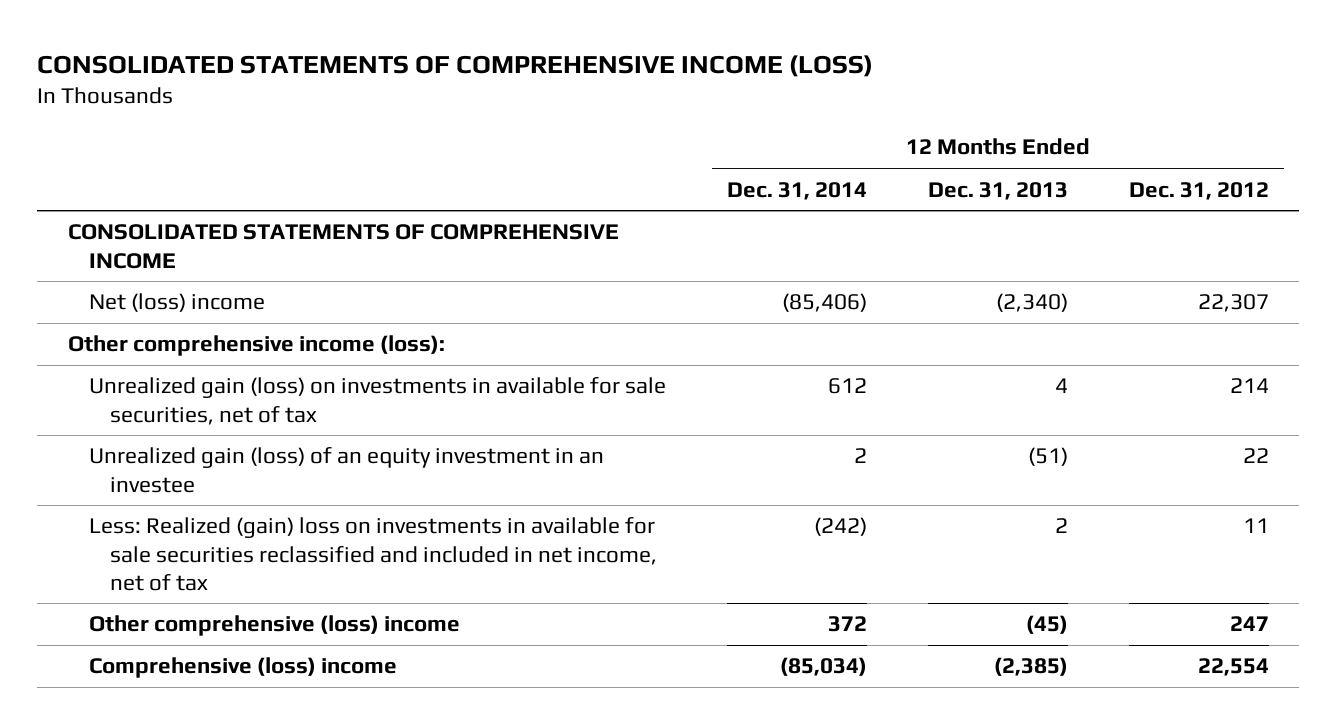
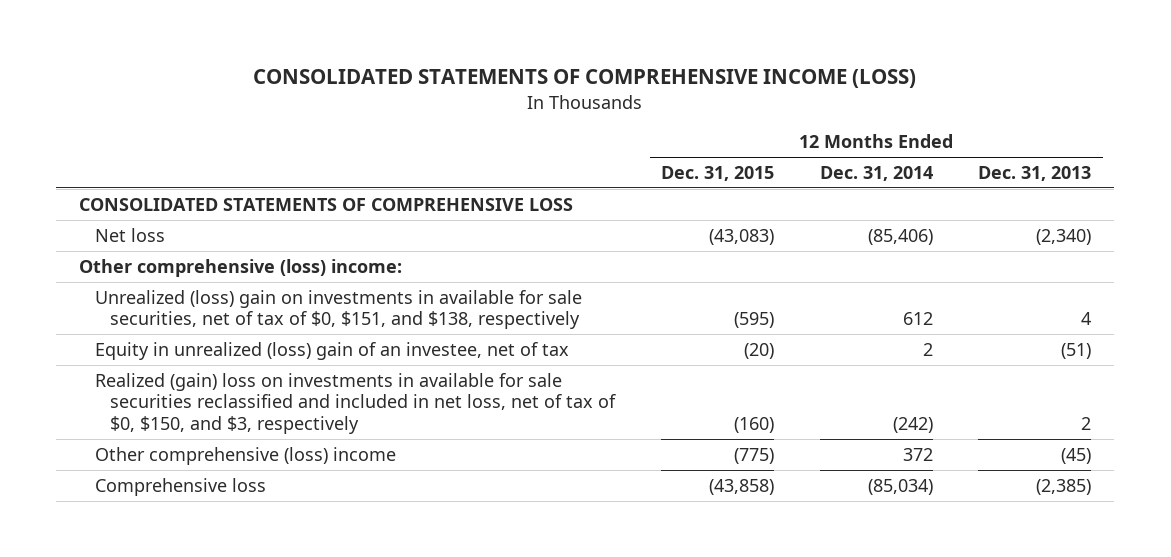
[1128,181,1269,200] Dec. 31, 2012 -> none
none -> [661,166,775,182] Dec. 31, 2015
[67,224,619,269] CONSOLIDATED STATEMENTS OF COMPREHENSIVE INCOME -> [79,197,574,211] CONSOLIDATED STATEMENTS OF COMPREHENSIVE LOSS
[88,293,265,313] Net (loss) income -> [94,227,165,242] Net loss
[67,335,445,357] Other comprehensive income (loss): -> [79,258,403,277] Other comprehensive (loss) income:
[88,377,666,425] Unrealized gain (loss) on investments in available for sale securities, net of tax -> [94,289,582,330] Unrealized (loss) gain on investments in available for sale securities, net of tax of $0, $151, and $138, respectively
[88,447,604,493] Unrealized gain (loss) of an equity investment in an investee -> [94,341,569,360] Equity in unrealized (loss) gain of an investee, net of tax
[88,517,657,591] Less: Realized (gain) loss on investments in available for sale securities reclassified and included in net income, net of tax -> [94,372,617,434] Realized (gain) loss on investments in available for sale securities reclassified and included in net loss, net of tax of $0, $150, and $3, respectively
[88,657,397,679] Comprehensive (loss) income -> [94,477,266,496] Comprehensive loss

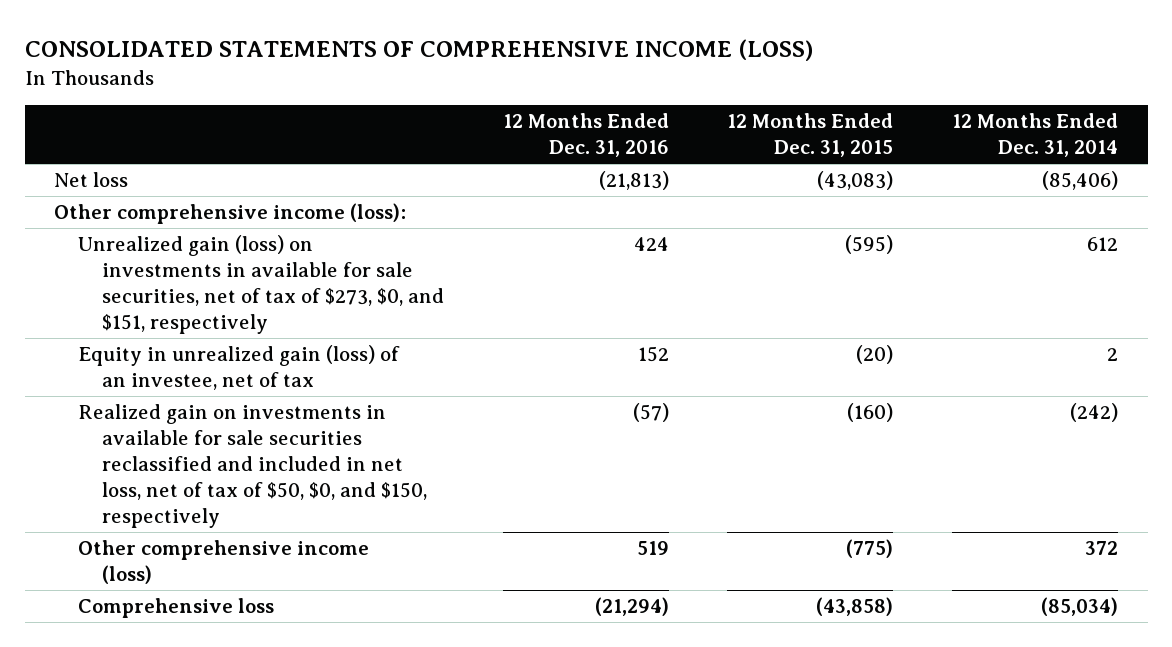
[978,166,1092,182] Dec. 31, 2013 -> none
none -> [502,113,669,158] 12 Months Ended Dec. 31, 2016
[79,197,574,211] CONSOLIDATED STATEMENTS OF COMPREHENSIVE LOSS -> none
[79,258,403,277] Other comprehensive (loss) income: -> [54,203,407,225] Other comprehensive income (loss):
[94,289,582,330] Unrealized (loss) gain on investments in available for sale securities, net of tax of $0, $151, and $138, respectively -> [77,235,444,335] Unrealized gain (loss) on investments in available for sale securities, net of tax of $273, $0, and $151, respectively
[94,341,569,360] Equity in unrealized (loss) gain of an investee, net of tax -> [77,345,400,391] Equity in unrealized gain (loss) of an investee, net of tax
[94,372,617,434] Realized (gain) loss on investments in available for sale securities reclassified and included in net loss, net of tax of $0, $150, and $3, respectively -> [77,404,427,529] Realized gain on investments in available for sale securities reclassified and included in net loss, net of tax of $50, $0, and $150, respectively
[94,446,396,465] Other comprehensive (loss) income -> [77,540,369,585] Other comprehensive income (loss)

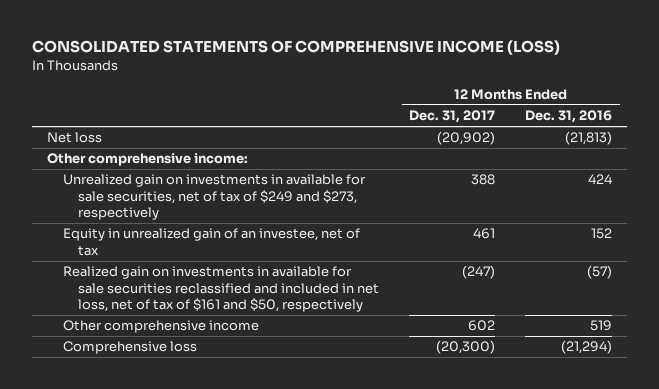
[727,113,894,158] 12 Months Ended Dec. 31, 2015 -> none
[952,113,1119,158] 12 Months Ended Dec. 31, 2014 -> none
none -> [409,110,496,124] Dec. 31, 2017
[54,203,407,225] Other comprehensive income (loss): -> [46,153,248,167] Other comprehensive income:
[77,235,444,335] Unrealized gain (loss) on investments in available for sale securities, net of tax of $273, $0, and $151, respectively -> [62,174,366,221] Unrealized gain on investments in available for sale securities, net of tax of $249 and $273, respectively
[77,345,400,391] Equity in unrealized gain (loss) of an investee, net of tax -> [62,228,360,256] Equity in unrealized gain of an investee, net of tax
[77,404,427,529] Realized gain on investments in available for sale securities reclassified and included in net loss, net of tax of $50, $0, and $150, respectively -> [62,266,380,313] Realized gain on investments in available for sale securities reclassified and included in net loss, net of tax of $161 and $50, respectively
[77,540,369,585] Other comprehensive income (loss) -> [62,320,259,334] Other comprehensive income

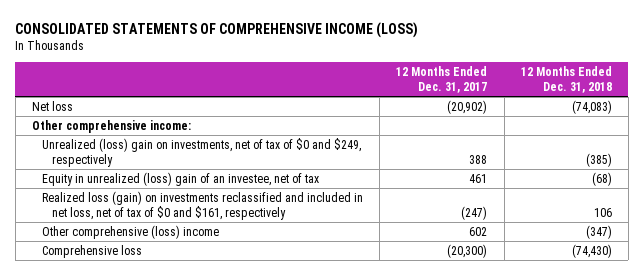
[525,110,613,124] Dec. 31, 2016 -> none
none -> [520,66,612,94] 12 Months Ended Dec. 31, 2018
[62,174,366,221] Unrealized gain on investments in available for sale securities, net of tax of $249 and $273, respectively -> [42,137,362,167] Unrealized (loss) gain on investments, net of tax of $0 and $249, respectively
[62,228,360,256] Equity in unrealized gain of an investee, net of tax -> [42,171,320,186] Equity in unrealized (loss) gain of an investee, net of tax
[62,266,380,313] Realized gain on investments in available for sale securities reclassified and included in net loss, net of tax of $161 and $50, respectively -> [42,190,364,220] Realized loss (gain) on investments reclassified and included in net loss, net of tax of $0 and $161, respectively
[62,320,259,334] Other comprehensive income -> [42,224,220,239] Other comprehensive (loss) income

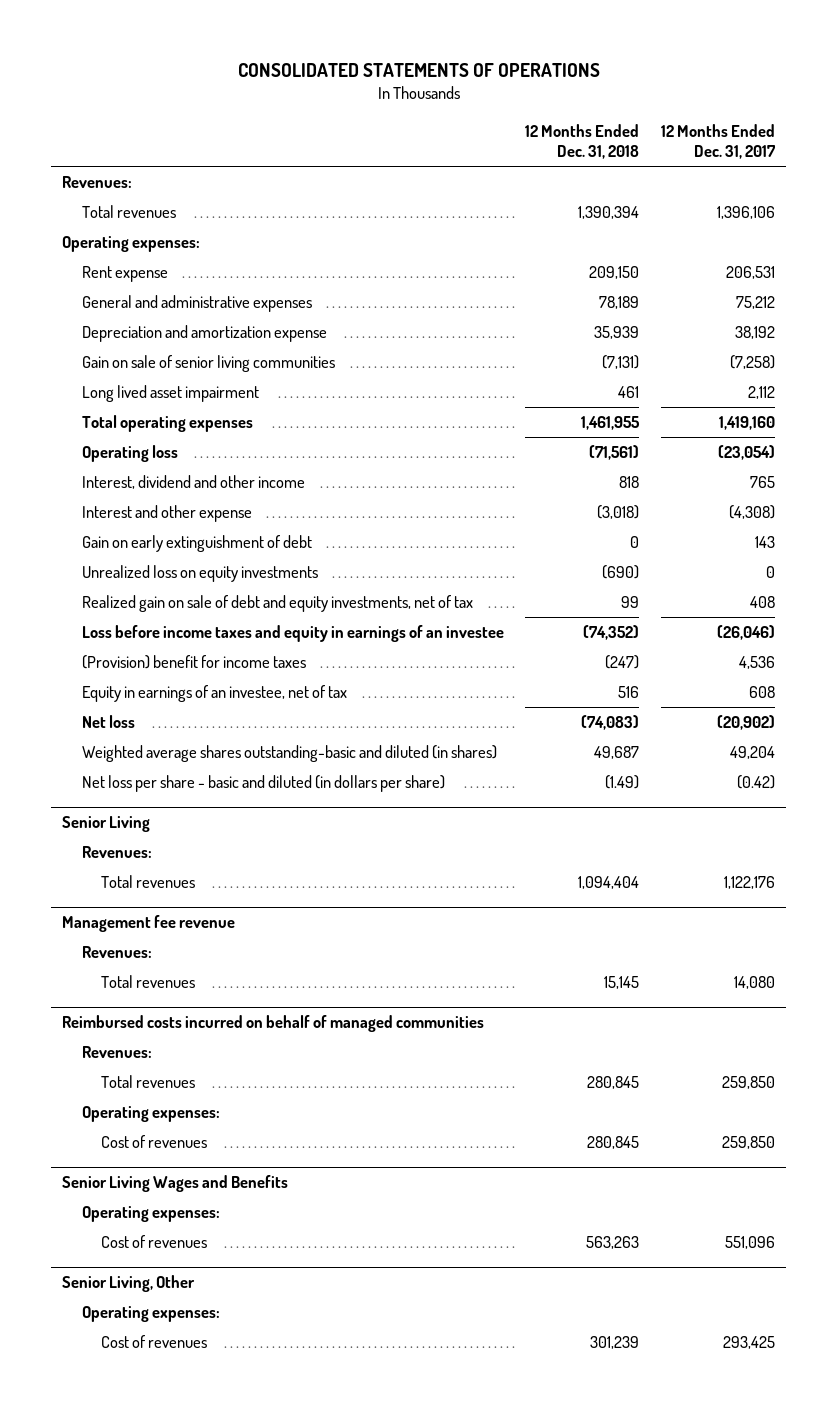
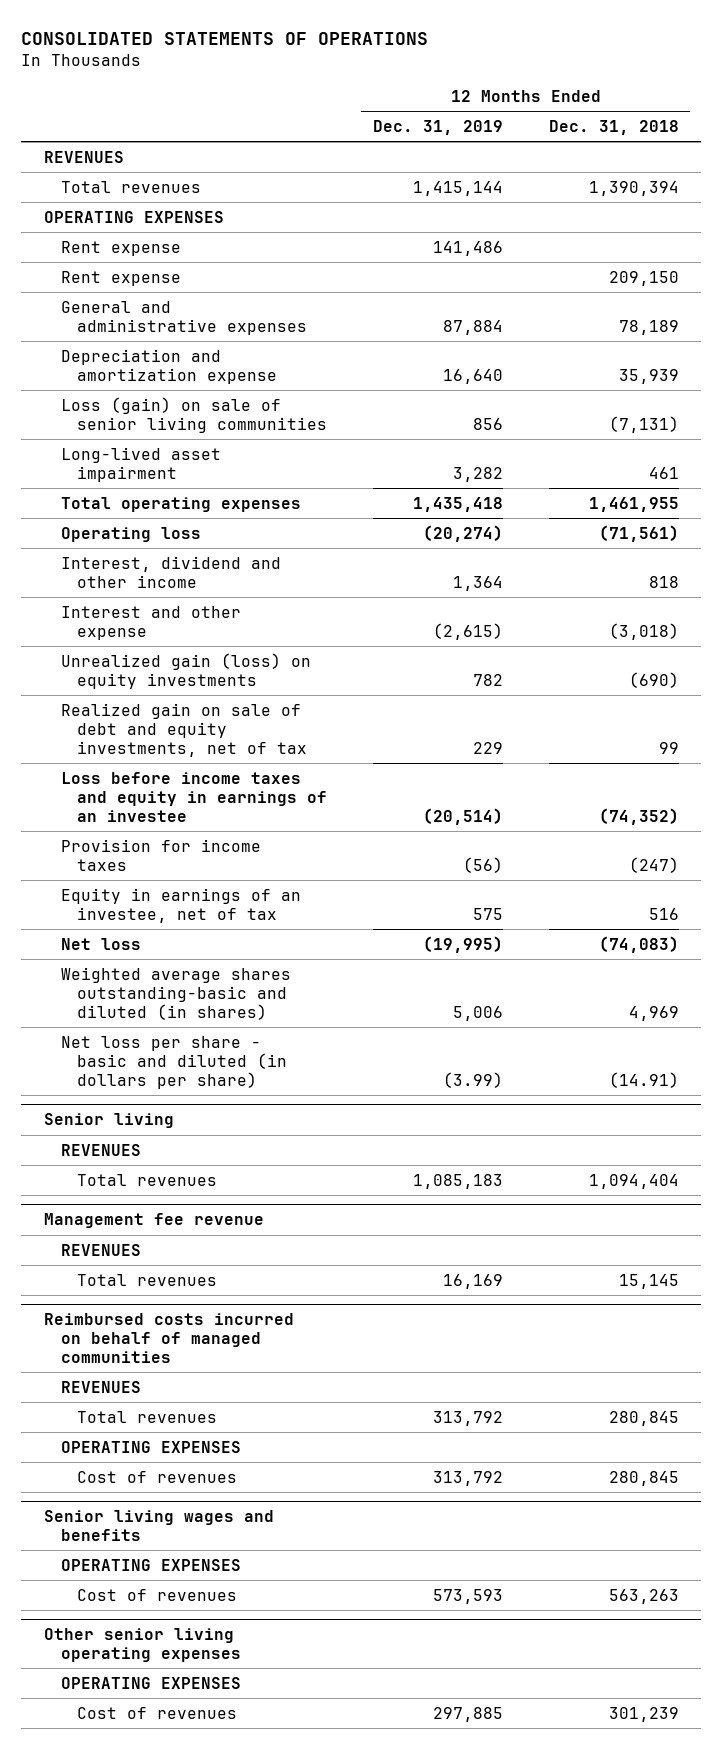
[661,123,777,160] 12 Months Ended Dec. 31, 2017 -> none
none -> [372,120,503,136] Dec. 31, 2019
[62,175,133,188] Revenues: -> [44,150,125,163] REVENUES
[62,235,201,252] Operating expenses: -> [44,210,225,223] OPERATING EXPENSES
none -> [60,240,181,256] Rent expense
[81,354,335,372] Gain on sale of senior living communities -> [60,396,328,433] Loss (gain) on sale of senior living communities
[81,384,259,402] Long lived asset impairment -> [60,446,221,482] Long-lived asset impairment
[81,534,312,552] Gain on early extinguishment of debt -> none
[81,564,318,582] Unrealized loss on equity investments -> [60,652,311,689] Unrealized gain (loss) on equity investments
[81,654,306,669] (Provision) benefit for income taxes -> [60,838,261,871] Provision for income taxes
[594,745,640,759] 49,687 -> [628,1005,679,1021] 4,969
[605,774,640,789] (1.49) -> [608,1071,679,1088] (14.91)
[62,816,151,833] Senior Living -> [44,1113,175,1129] Senior living
[81,845,152,858] Revenues: -> [60,1143,141,1156] REVENUES
[81,945,152,958] Revenues: -> [60,1243,141,1256] REVENUES
[81,1045,152,1058] Revenues: -> [60,1380,141,1393] REVENUES
[81,1105,220,1122] Operating expenses: -> [60,1440,241,1453] OPERATING EXPENSES
[62,1175,289,1193] Senior Living Wages and Benefits -> [44,1510,275,1542] Senior living wages and benefits
[81,1205,220,1222] Operating expenses: -> [60,1558,241,1571] OPERATING EXPENSES
[62,1275,196,1293] Senior Living, Other -> [44,1628,241,1663] Other senior living operating expenses
[81,1305,220,1322] Operating expenses: -> [60,1676,241,1689] OPERATING EXPENSES

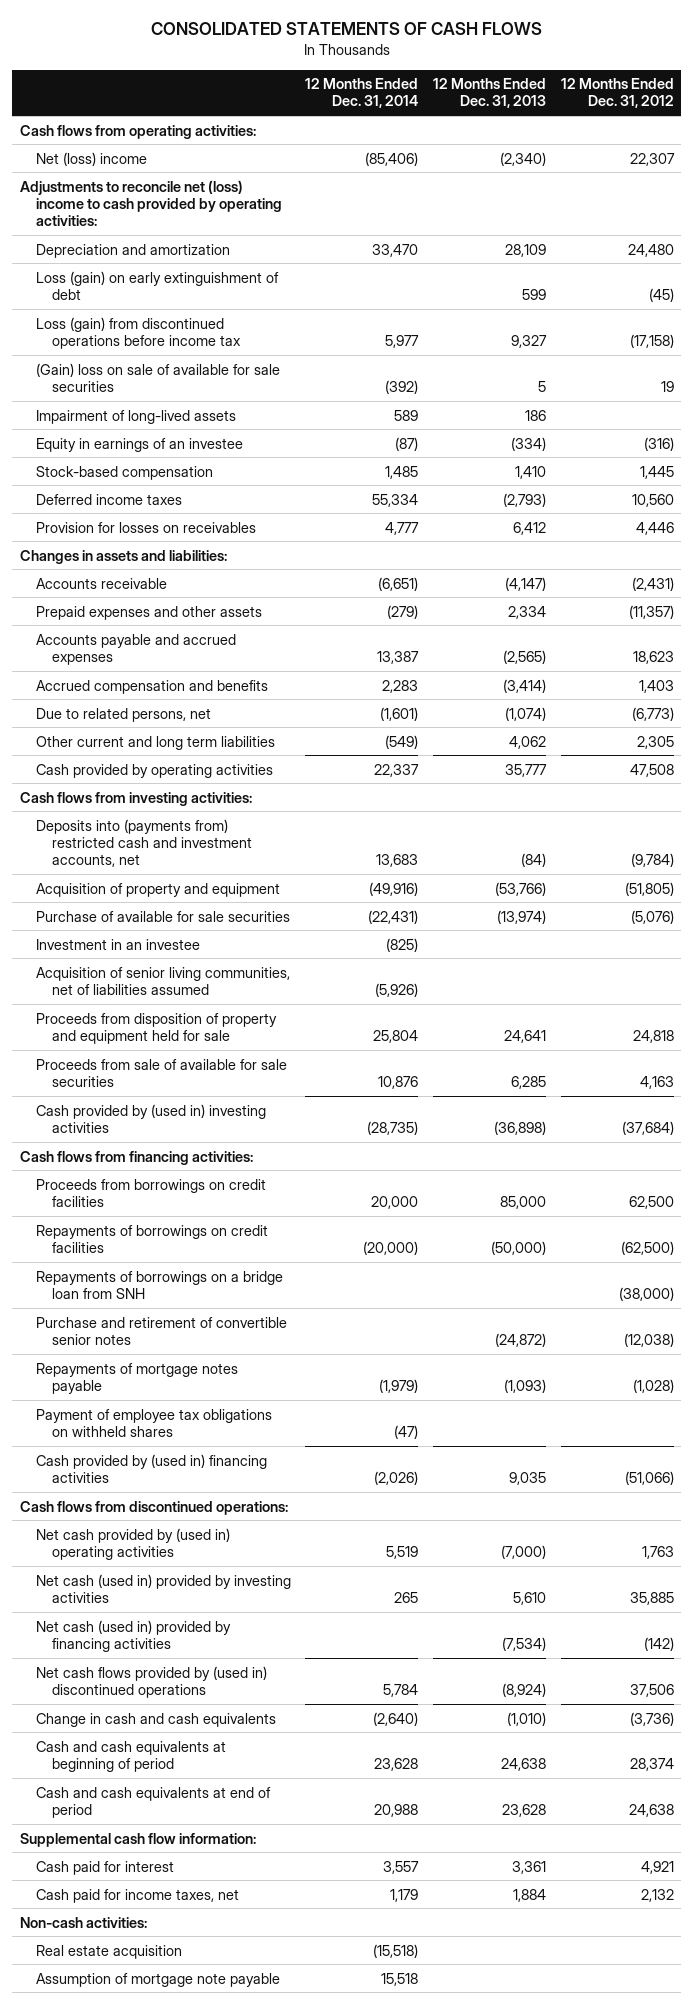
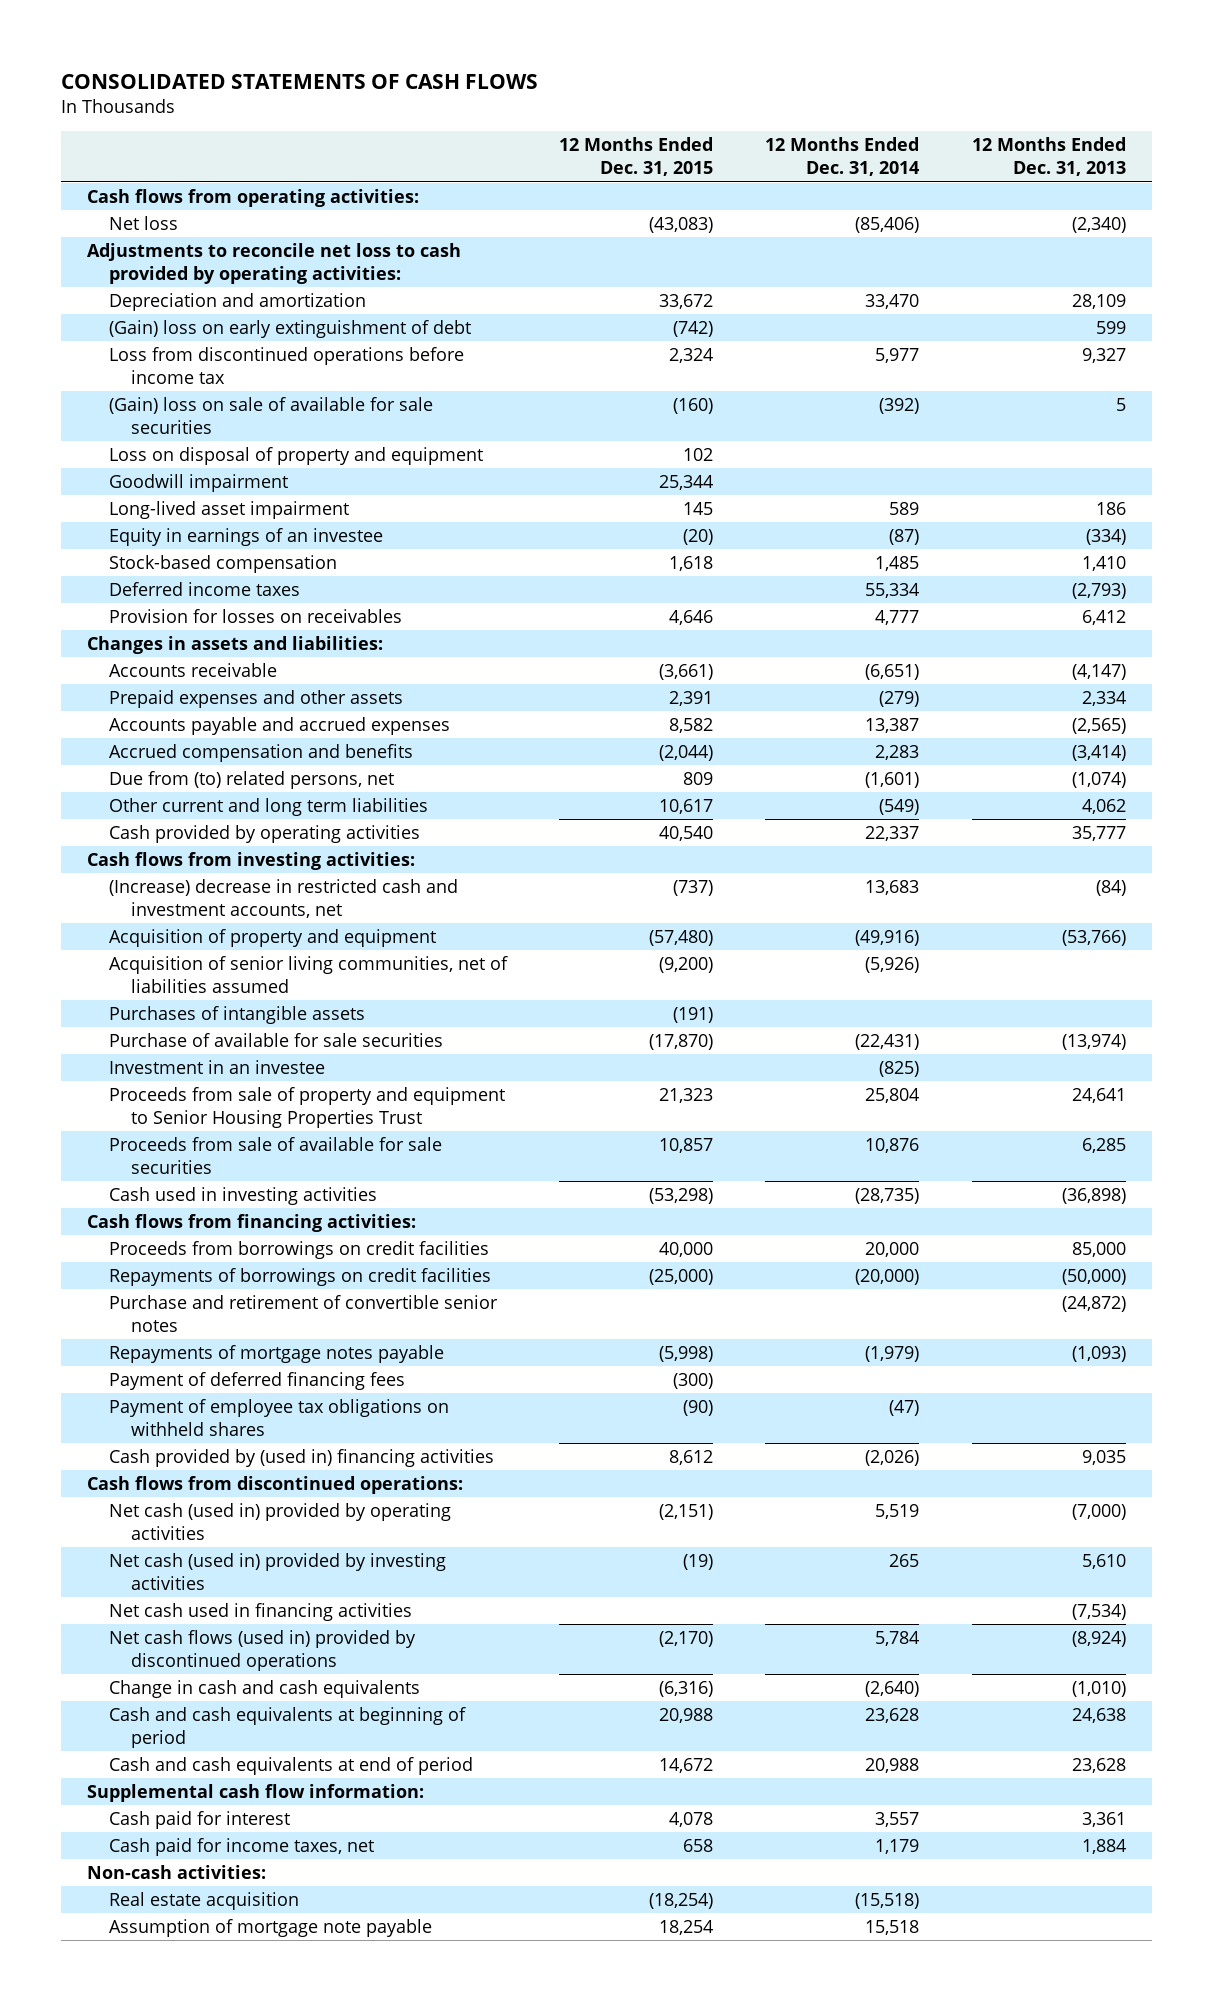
[560,78,674,109] 12 Months Ended Dec. 31, 2012 -> none
none -> [559,137,714,177] 12 Months Ended Dec. 31, 2015
[35,151,147,166] Net (loss) income -> [108,216,178,231] Net loss
[19,179,282,226] Adjustments to reconcile net (loss) income to cash provided by operating activities: -> [86,243,461,284] Adjustments to reconcile net loss to cash provided by operating activities:
[35,270,279,300] Loss (gain) on early extinguishment of debt -> [108,320,471,339] (Gain) loss on early extinguishment of debt
[35,316,241,349] Loss (gain) from discontinued operations before income tax -> [108,347,464,384] Loss from discontinued operations before income tax
none -> [108,447,483,466] Loss on disposal of property and equipment
none -> [108,474,288,493] Goodwill impairment
[35,409,236,424] Impairment of long-lived assets -> [108,501,349,520] Long-lived asset impairment
[35,707,211,722] Due to related persons, net -> [108,771,394,790] Due from (to) related persons, net
[35,818,252,867] Deposits into (payments from) restricted cash and investment accounts, net -> [108,879,458,918] (Increase) decrease in restricted cash and investment accounts, net
[35,966,290,995] Acquisition of senior living communities, net of liabilities assumed -> [108,956,508,993] Acquisition of senior living communities, net of liabilities assumed
none -> [108,1006,365,1025] Purchases of intangible assets
[35,1012,277,1044] Proceeds from disposition of property and equipment held for sale -> [108,1087,505,1128] Proceeds from sale of property and equipment to Senior Housing Properties Trust
[35,1103,266,1133] Cash provided by (used in) investing activities -> [108,1187,377,1206] Cash used in investing activities
[35,1270,283,1299] Repayments of borrowings on a bridge loan from SNH -> none
none -> [108,1372,405,1391] Payment of deferred financing fees
[35,1527,230,1560] Net cash provided by (used in) operating activities -> [108,1503,451,1540] Net cash (used in) provided by operating activities
[35,1619,231,1652] Net cash (used in) provided by financing activities -> [108,1603,412,1622] Net cash used in financing activities
[35,1665,267,1698] Net cash flows provided by (used in) discontinued operations -> [108,1630,416,1671] Net cash flows (used in) provided by discontinued operations

